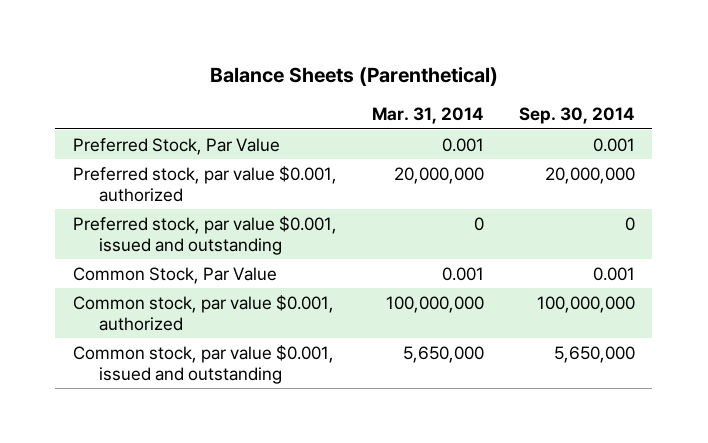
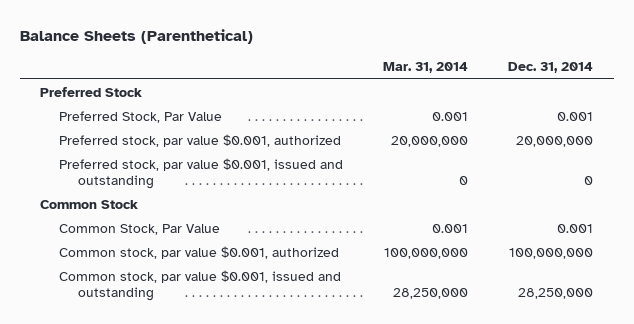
[518,107,635,125] Sep. 30, 2014 -> none
none -> [508,62,594,74] Dec. 31, 2014
none -> [40,86,143,97] Preferred Stock
none -> [40,199,139,209] Common Stock
[402,345,484,363] 5,650,000 -> [393,287,469,299] 28,250,000

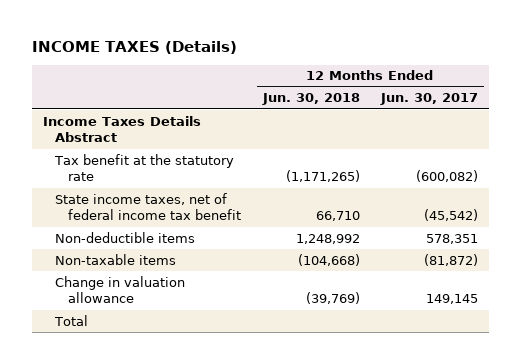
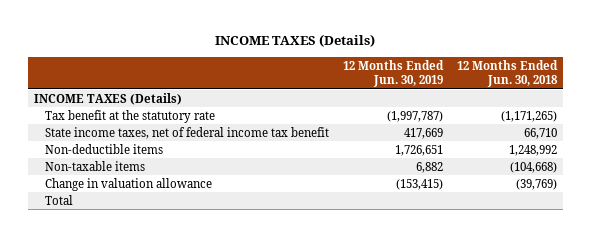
[380,93,479,106] Jun. 30, 2017 -> none
none -> [343,59,445,88] 12 Months Ended Jun. 30, 2019
[42,115,201,143] Income Taxes Details Abstract -> [34,92,183,105] INCOME TAXES (Details)

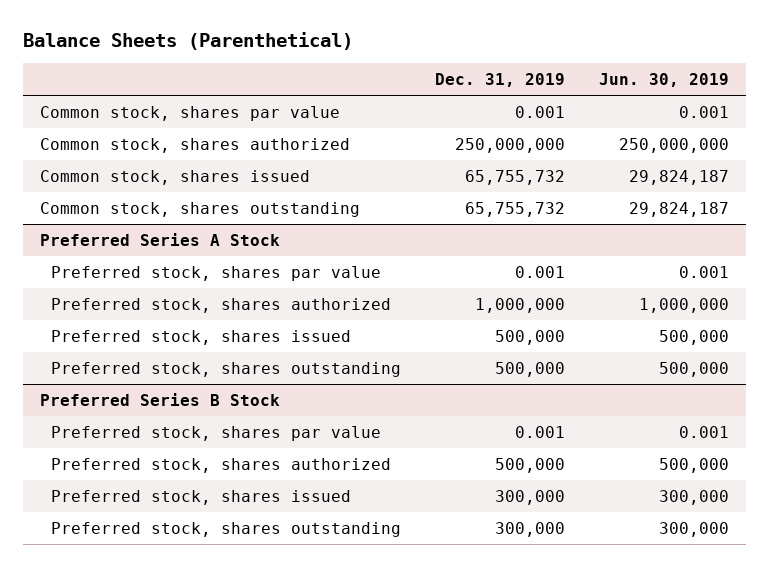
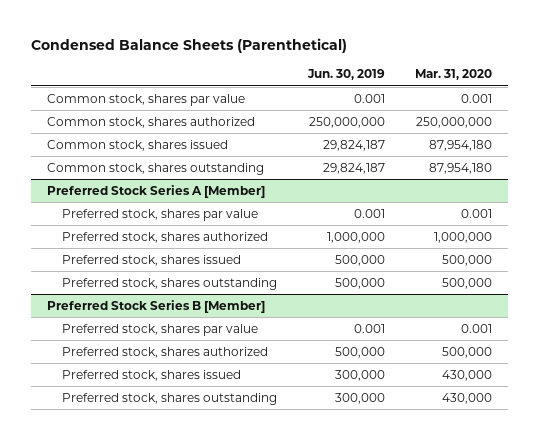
[22,32,353,51] Balance Sheets (Parenthetical) -> [31,38,348,54] Condensed Balance Sheets (Parenthetical)
[434,73,565,88] Dec. 31, 2019 -> none
none -> [415,69,493,81] Mar. 31, 2020
[39,232,280,246] Preferred Series A Stock -> [46,184,265,198] Preferred Stock Series A [Member]
[39,392,280,406] Preferred Series B Stock -> [46,299,265,313] Preferred Stock Series B [Member]

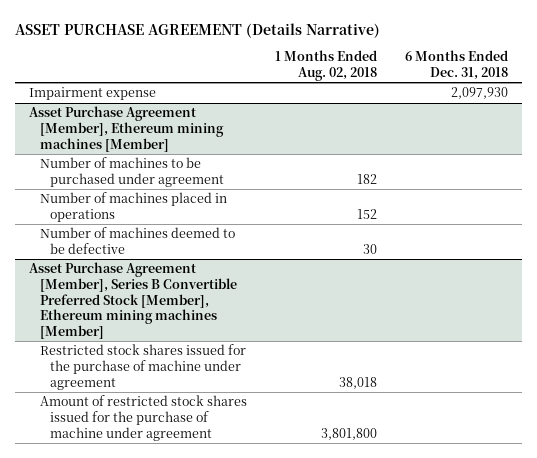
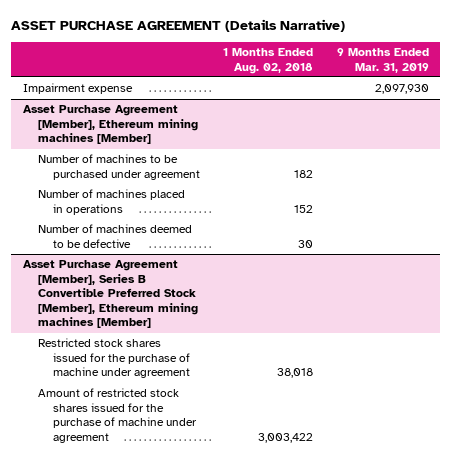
[404,50,508,80] 6 Months Ended Dec. 31, 2018 -> none
none -> [336,48,429,73] 9 Months Ended Mar. 31, 2019
[320,427,377,440] 3,801,800 -> [258,432,314,443] 3,003,422

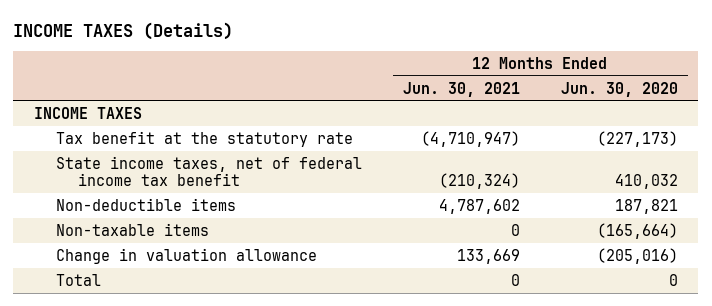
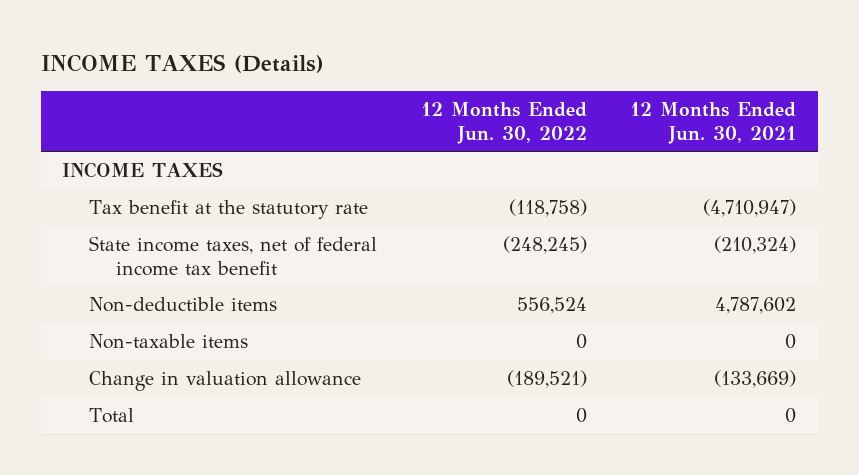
[560,81,678,97] Jun. 30, 2020 -> none
none -> [420,101,587,144] 12 Months Ended Jun. 30, 2022
[456,248,520,264] 133,669 -> [714,370,797,389] (133,669)

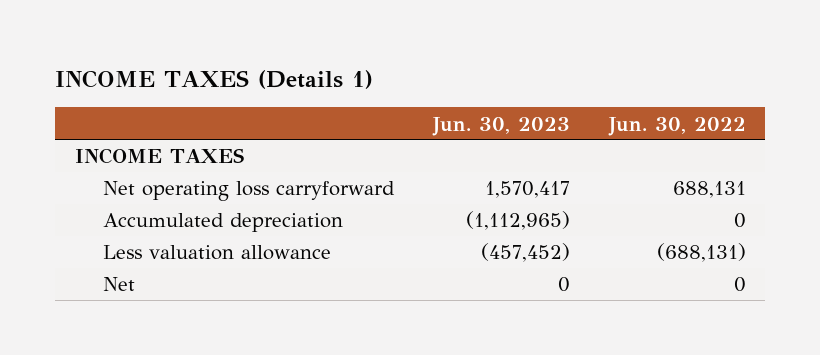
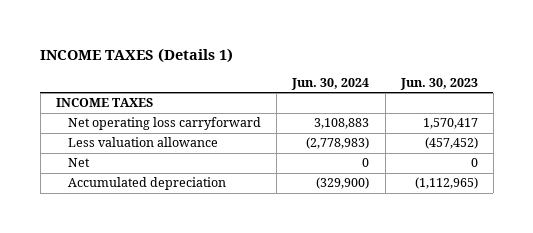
[607,116,746,136] Jun. 30, 2022 -> none
none -> [291,77,370,90] Jun. 30, 2024
[102,213,343,233] Accumulated depreciation -> [68,177,227,191] Accumulated depreciation

